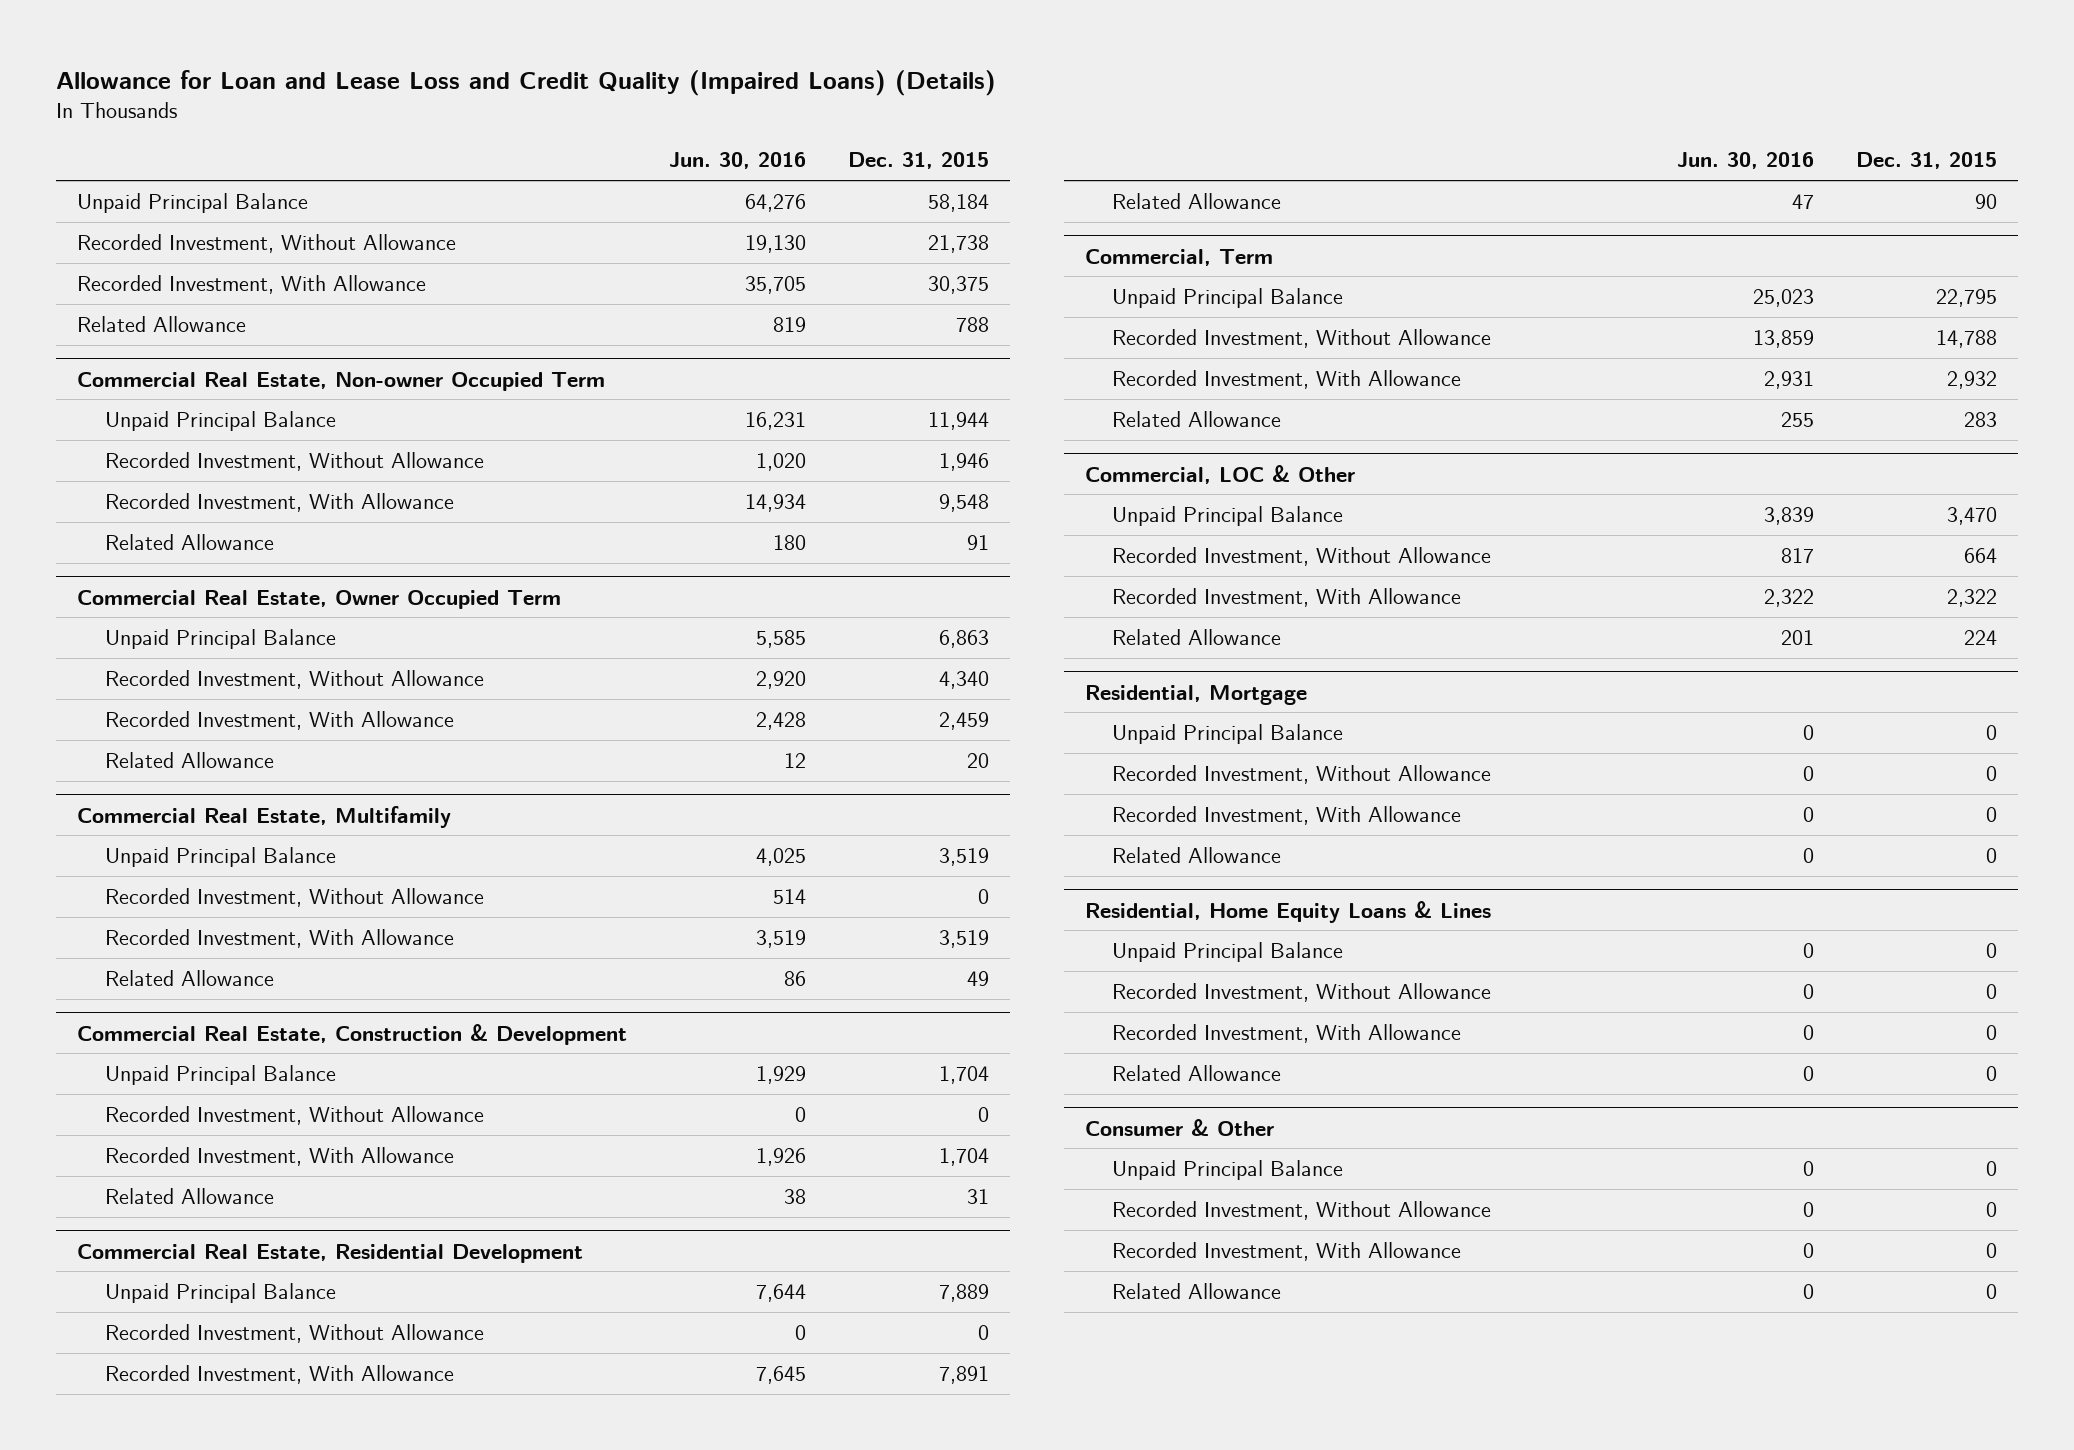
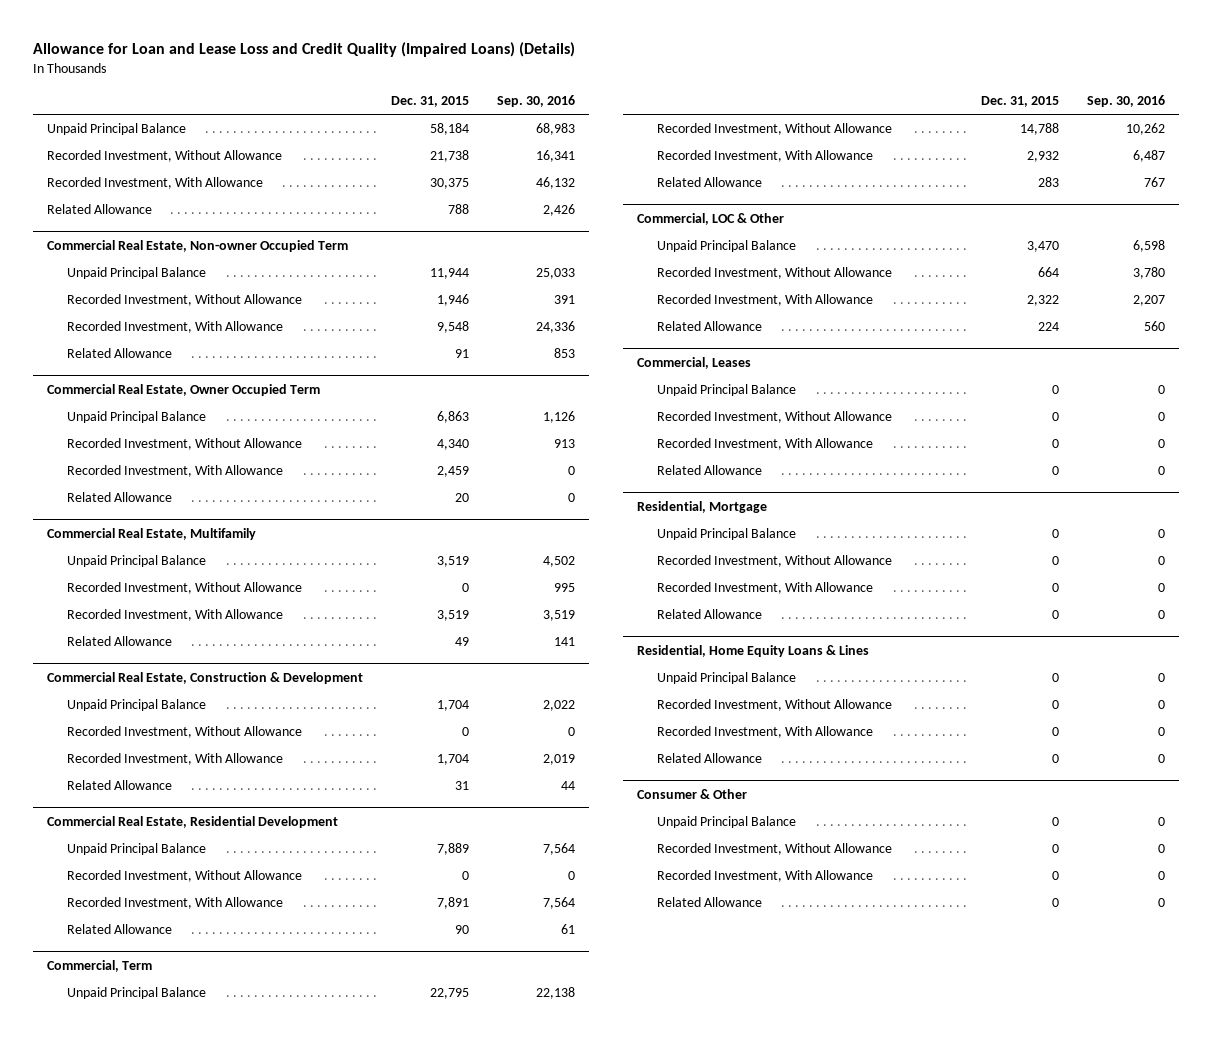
[669,152,807,170] Jun. 30, 2016 -> none
none -> [496,95,575,108] Sep. 30, 2016
none -> [637,356,752,369] Commercial, Leases
none -> [656,384,796,397] Unpaid Principal Balance
none -> [656,411,892,424] Recorded Investment, Without Allowance
none -> [656,438,873,451] Recorded Investment, With Allowance
none -> [656,465,762,476] Related Allowance

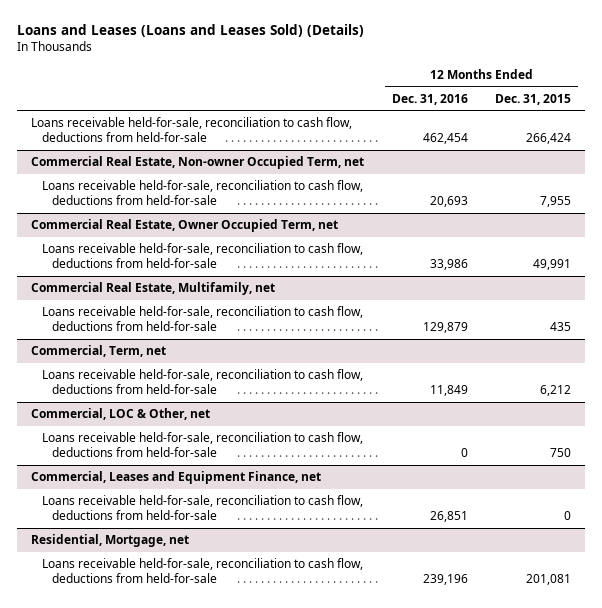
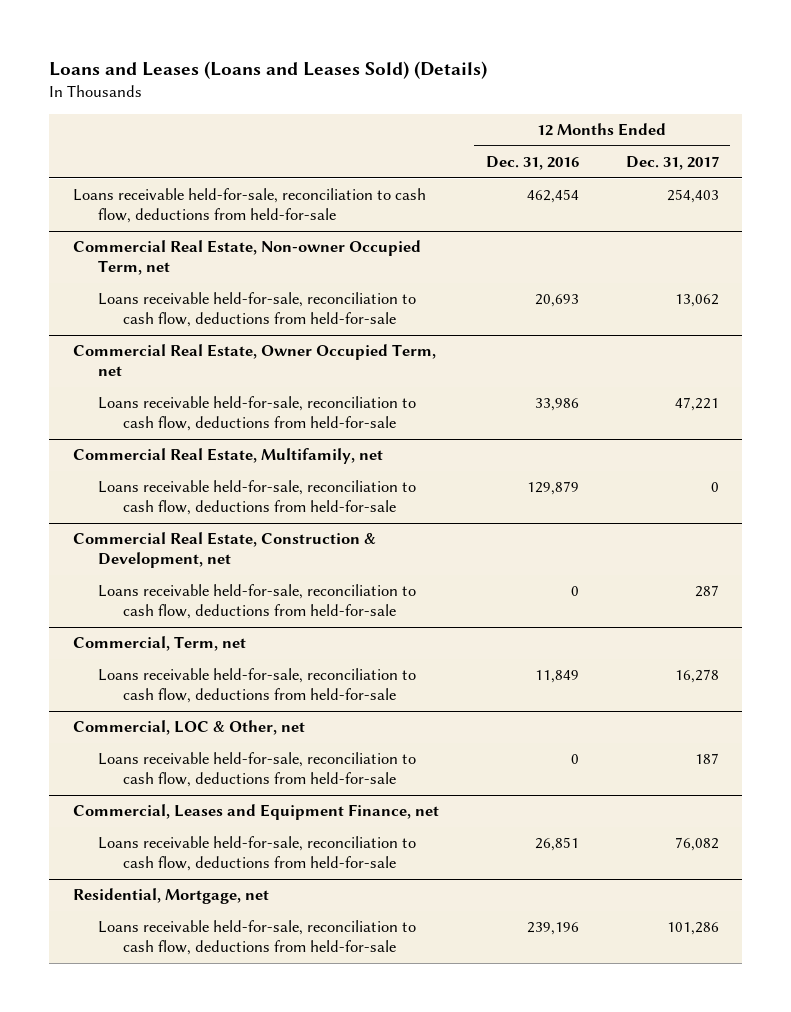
[495,93,572,105] Dec. 31, 2015 -> none
none -> [625,156,719,171] Dec. 31, 2017
none -> [72,532,376,568] Commercial Real Estate, Construction & Development, net
none -> [97,584,416,619] Loans receivable held-for-sale, reconciliation to cash flow, deductions from held-for-sale

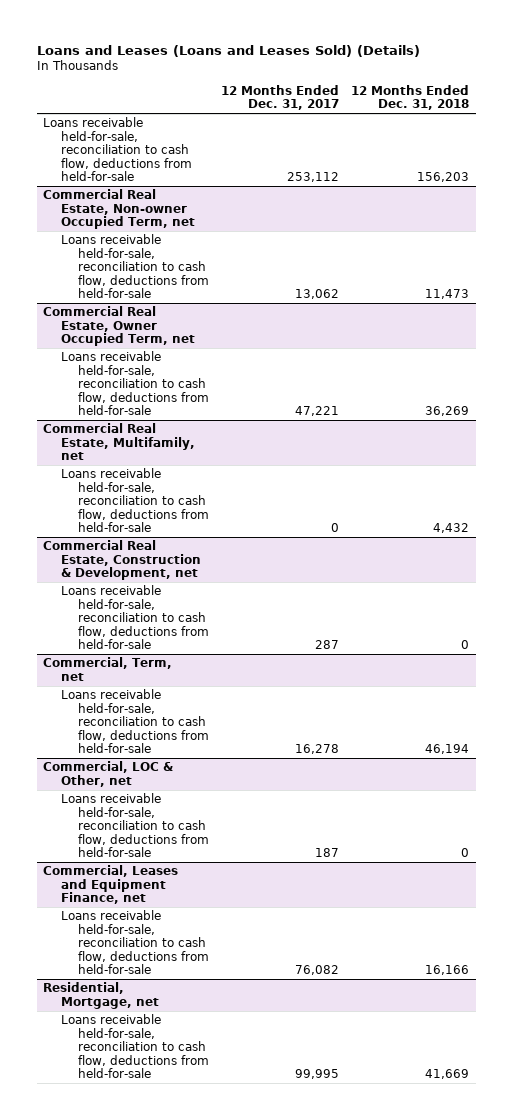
[485,156,579,171] Dec. 31, 2016 -> none
none -> [351,84,470,111] 12 Months Ended Dec. 31, 2018
[666,189,719,204] 254,403 -> [287,171,340,182] 253,112
[666,922,719,936] 101,286 -> [295,1068,340,1079] 99,995

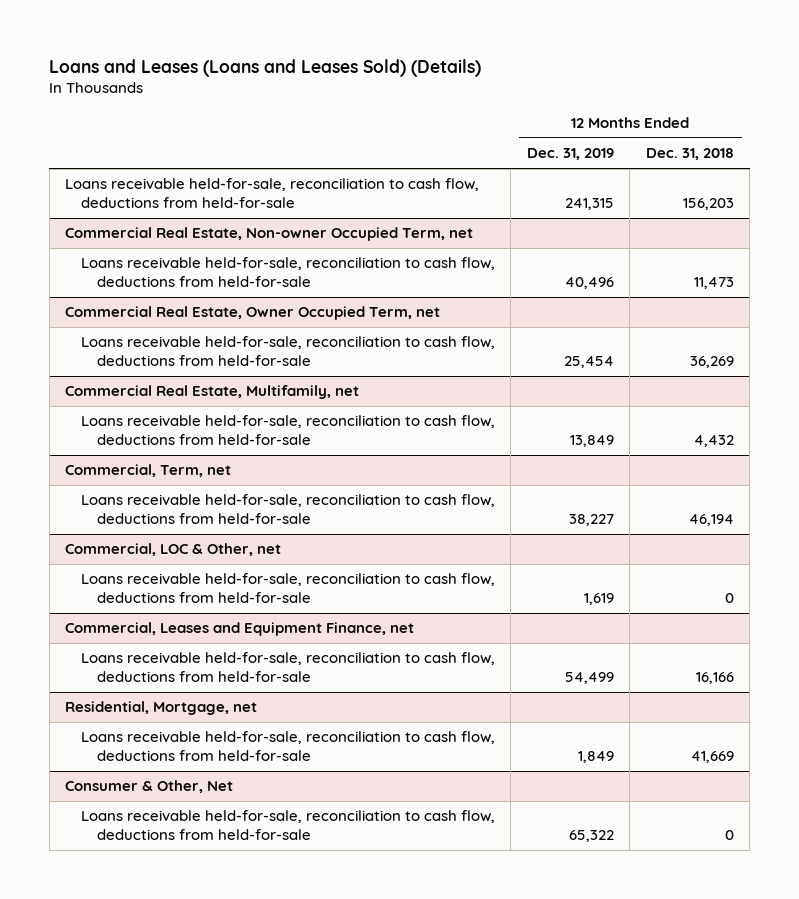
[221,84,340,111] 12 Months Ended Dec. 31, 2017 -> none
none -> [526,148,614,161] Dec. 31, 2019
[43,540,201,581] Commercial Real Estate, Construction & Development, net -> none
[60,585,209,649] Loans receivable held-for-sale, reconciliation to cash flow, deductions from held-for-sale -> none
none -> [65,780,234,794] Consumer & Other, Net
none -> [81,810,496,840] Loans receivable held-for-sale, reconciliation to cash flow, deductions from held-for-sale

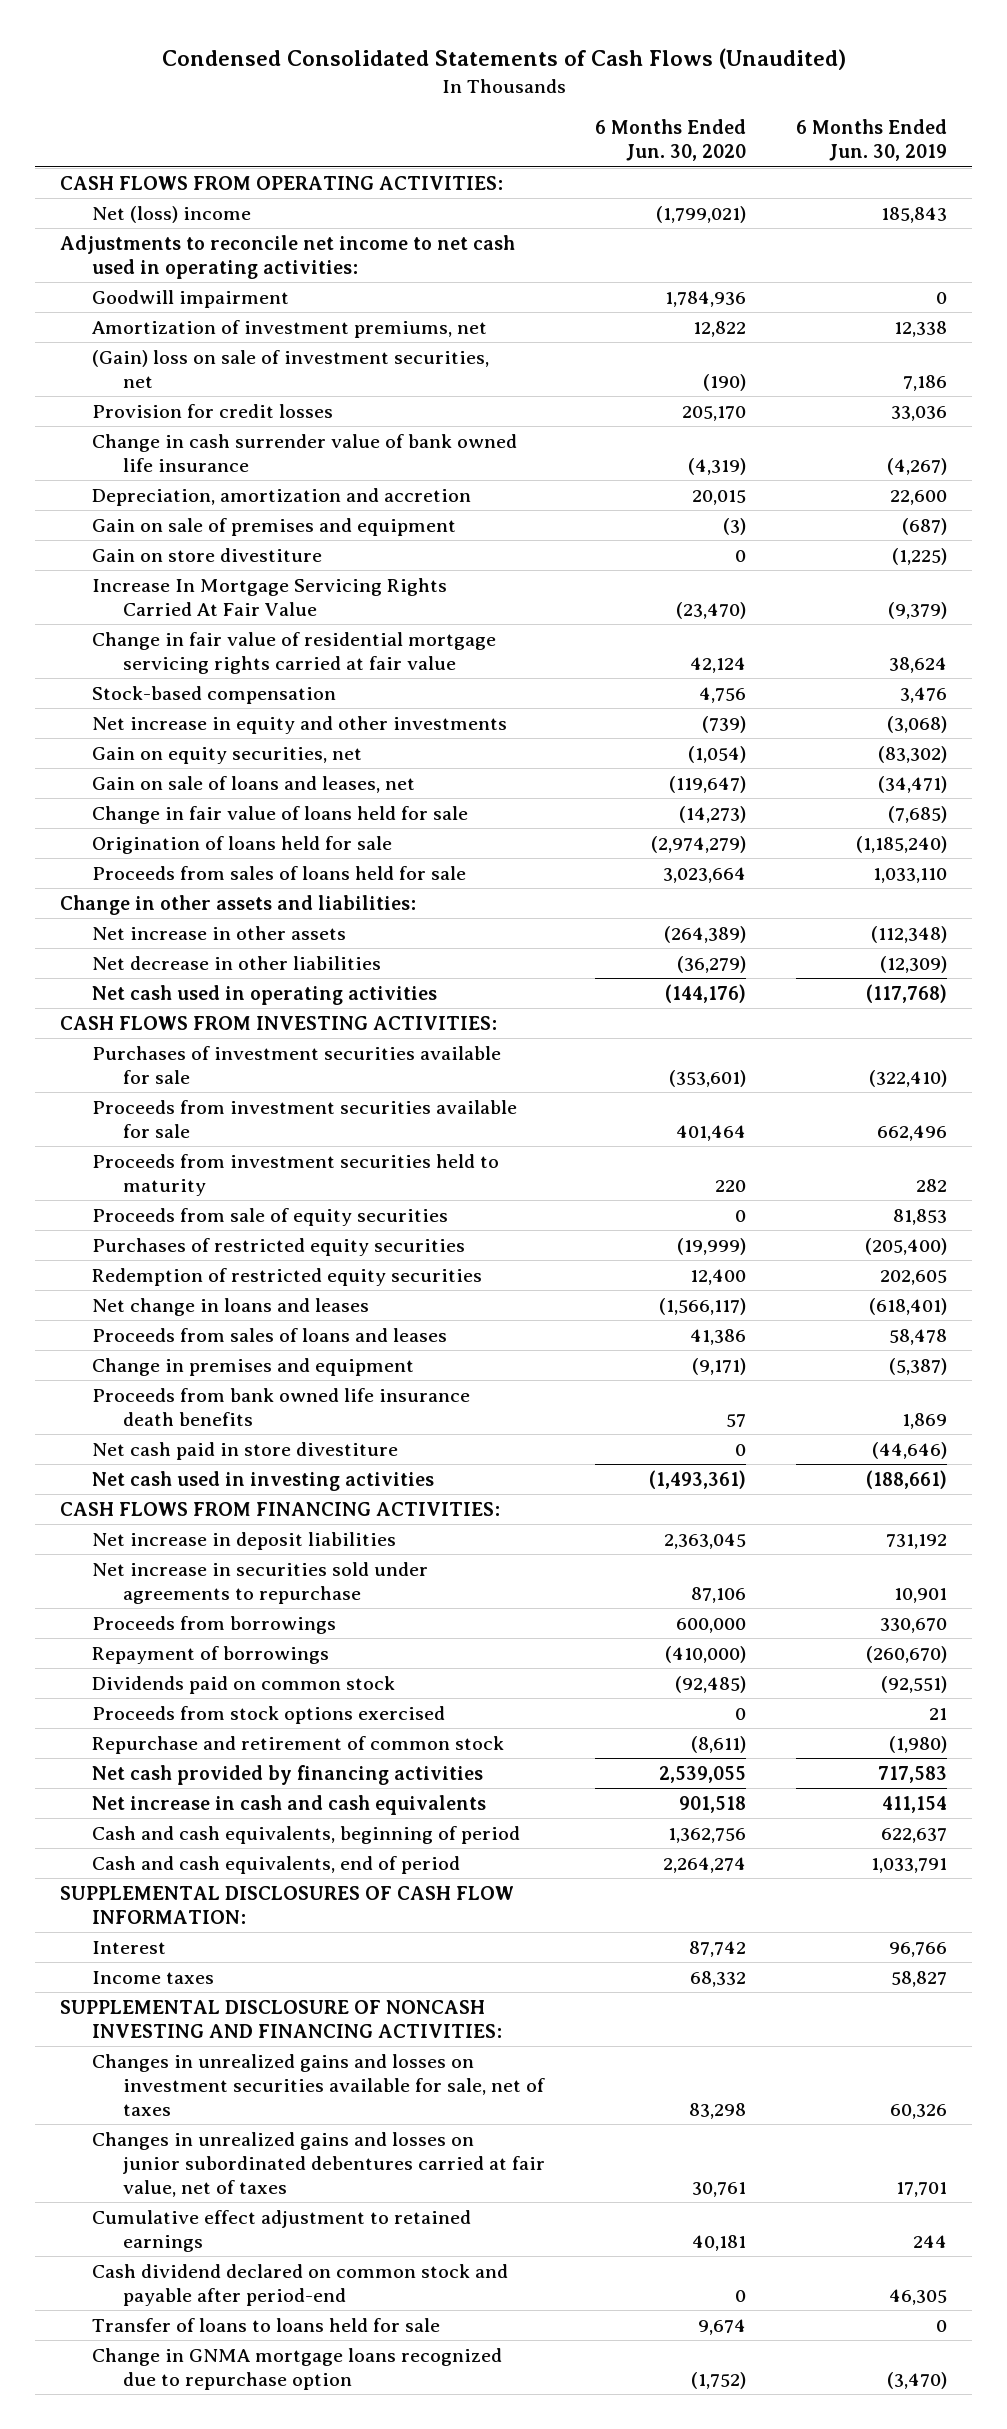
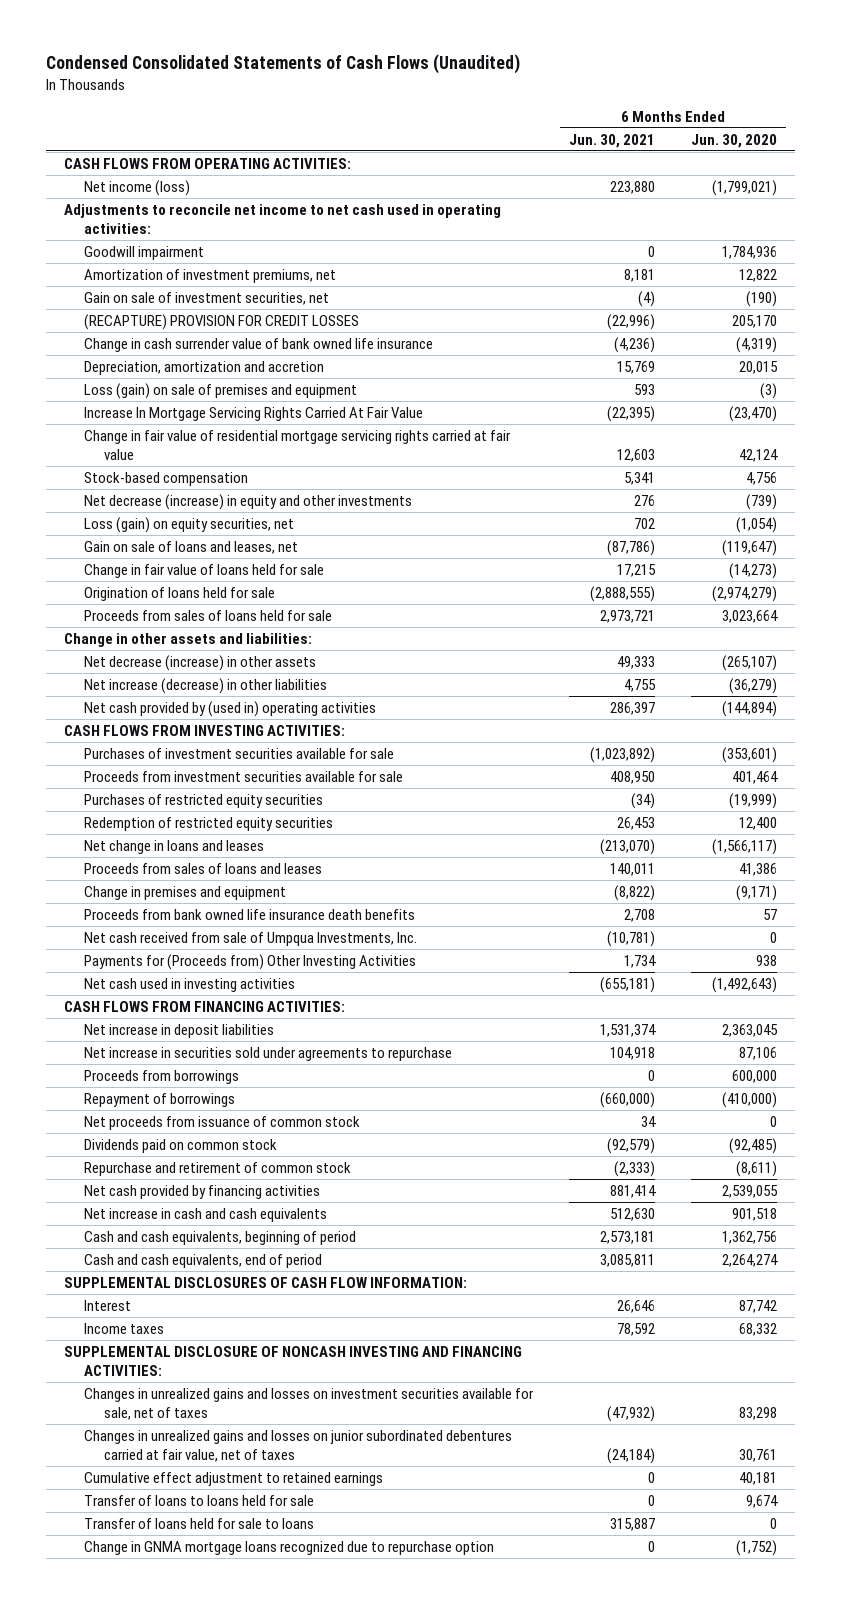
[795,119,947,162] 6 Months Ended Jun. 30, 2019 -> none
none -> [569,133,656,148] Jun. 30, 2021
[91,206,251,224] Net (loss) income -> [84,179,191,196] Net income (loss)
[91,350,489,389] (Gain) loss on sale of investment securities, net -> [84,291,330,305] Gain on sale of investment securities, net
[91,404,333,419] Provision for credit losses -> [84,313,360,330] (RECAPTURE) PROVISION FOR CREDIT LOSSES
[91,548,322,563] Gain on store divestiture -> none
[91,518,456,537] Gain on sale of premises and equipment -> [84,382,358,399] Loss (gain) on sale of premises and equipment
[91,716,507,735] Net increase in equity and other investments -> [84,493,413,510] Net decrease (increase) in equity and other investments
[91,747,362,765] Gain on equity securities, net -> [84,516,295,533] Loss (gain) on equity securities, net
[91,926,346,941] Net increase in other assets -> [84,654,317,671] Net decrease (increase) in other assets
[664,926,747,944] (264,389) -> [722,654,778,671] (265,107)
[91,956,381,971] Net decrease in other liabilities -> [84,677,328,694] Net increase (decrease) in other liabilities
[91,985,437,1006] Net cash used in operating activities -> [84,700,377,717] Net cash provided by (used in) operating activities
[665,984,747,1004] (144,176) -> [722,700,778,717] (144,894)
[91,1154,499,1197] Proceeds from investment securities held to maturity -> none
[91,1208,448,1227] Proceeds from sale of equity securities -> none
[91,1442,398,1461] Net cash paid in store divestiture -> none
none -> [84,931,418,946] Net cash received from sale of Umpqua Investments, Inc.
none -> [84,953,417,970] Payments for (Proceeds from) Other Investing Activities
[649,1470,747,1490] (1,493,361) -> [712,976,778,993] (1,492,643)
none -> [84,1115,361,1130] Net proceeds from issuance of common stock
[91,1706,445,1725] Proceeds from stock options exercised -> none
[91,2264,508,2307] Cash dividend declared on common stock and payable after period-end -> none
none -> [84,1517,315,1529] Transfer of loans held for sale to loans

